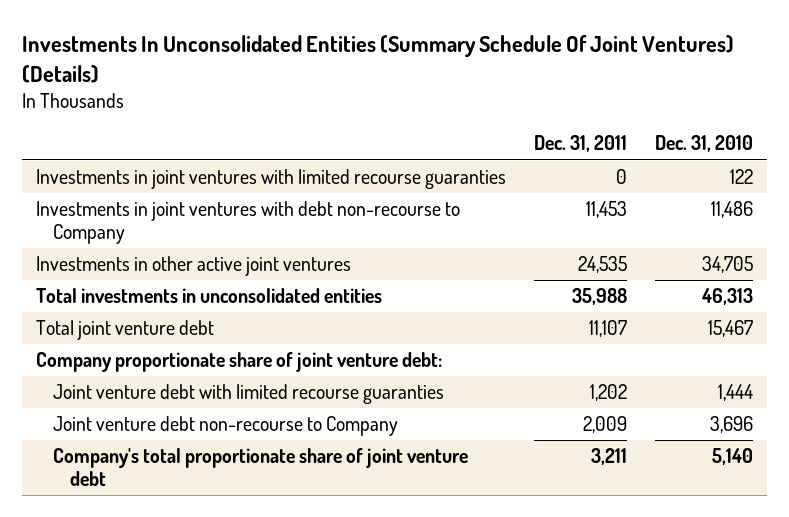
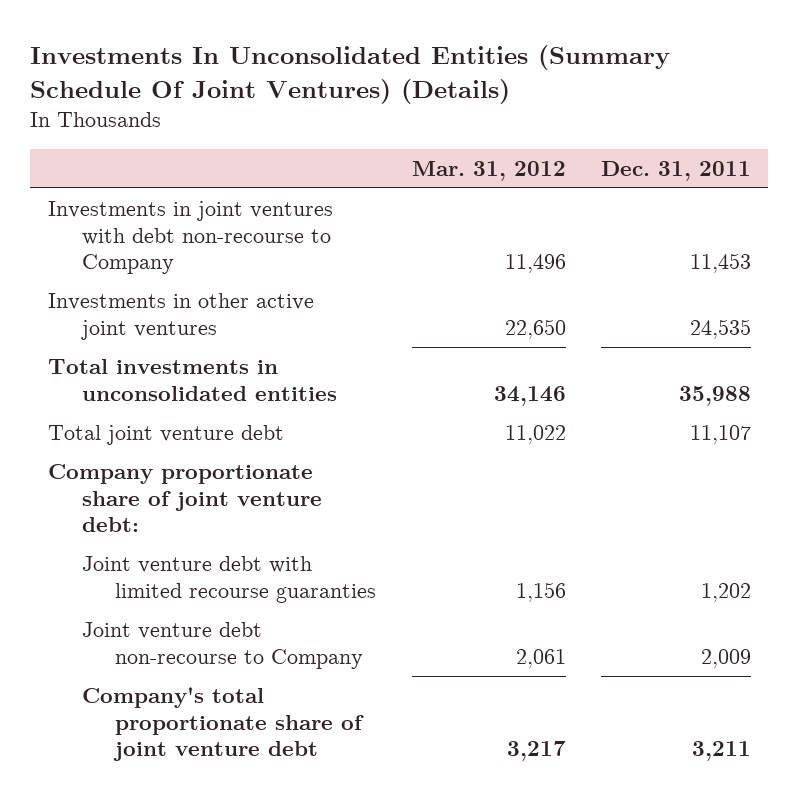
[655,135,754,153] Dec. 31, 2010 -> none
none -> [411,160,566,181] Mar. 31, 2012
[36,169,507,190] Investments in joint ventures with limited recourse guaranties -> none

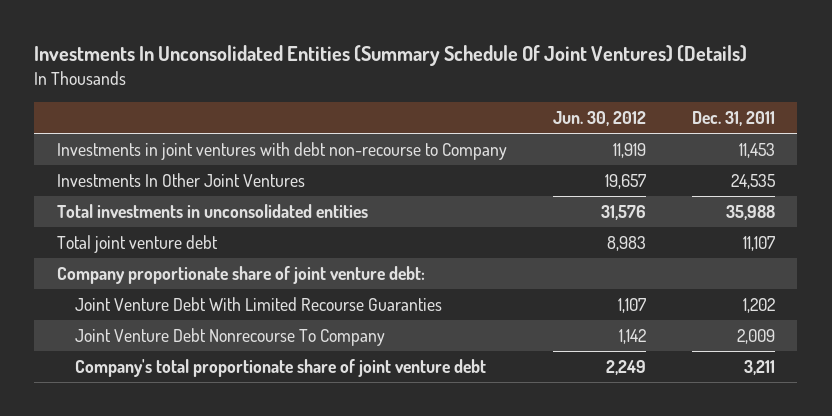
[411,160,566,181] Mar. 31, 2012 -> none
none -> [552,111,646,127] Jun. 30, 2012
[47,293,314,340] Investments in other active joint ventures -> [57,172,306,187] Investments In Other Joint Ventures
[81,556,377,603] Joint venture debt with limited recourse guaranties -> [74,296,442,311] Joint Venture Debt With Limited Recourse Guaranties
[81,622,364,669] Joint venture debt non-recourse to Company -> [74,327,385,346] Joint Venture Debt Nonrecourse To Company

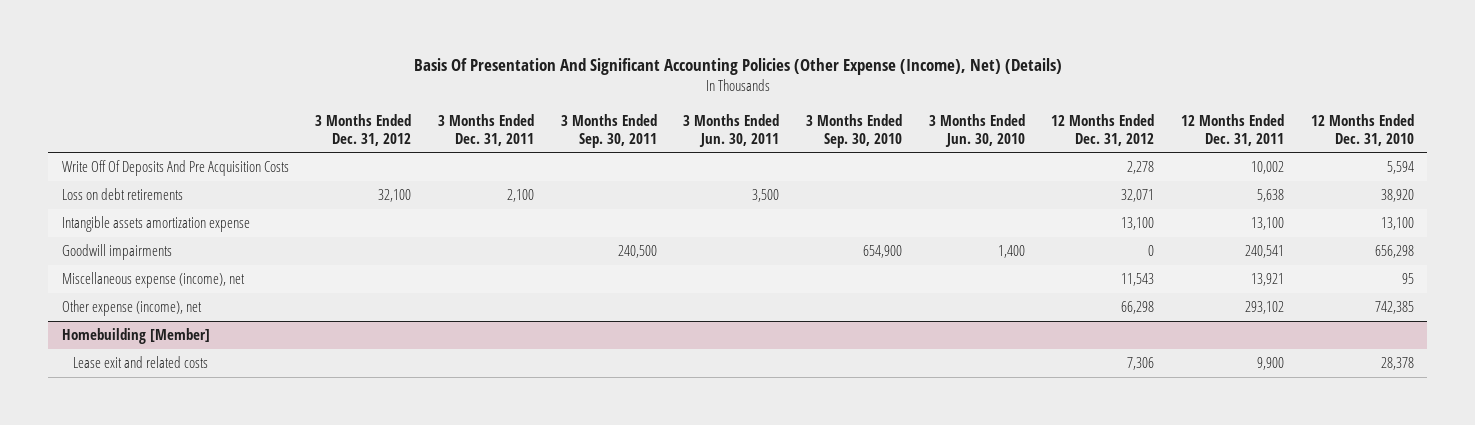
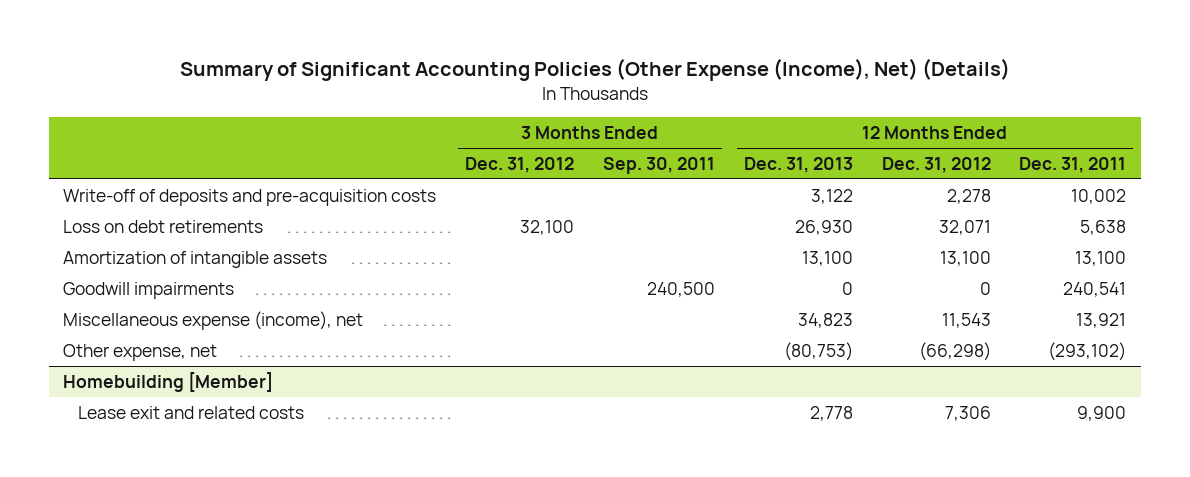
[413,58,1062,76] Basis Of Presentation And Significant Accounting Policies (Other Expense (Income), Net) (Details) -> [179,58,1010,82] Summary of Significant Accounting Policies (Other Expense (Income), Net) (Details)
[437,113,534,146] 3 Months Ended Dec. 31, 2011 -> none
[683,113,780,147] 3 Months Ended Jun. 30, 2011 -> none
[805,113,902,148] 3 Months Ended Sep. 30, 2010 -> none
[928,113,1025,147] 3 Months Ended Jun. 30, 2010 -> none
[1310,113,1414,146] 12 Months Ended Dec. 31, 2010 -> none
none -> [743,156,853,173] Dec. 31, 2013
[61,160,289,177] Write Off Of Deposits And Pre Acquisition Costs -> [63,188,437,206] Write-off of deposits and pre-acquisition costs
[61,216,250,233] Intangible assets amortization expense -> [63,250,328,268] Amortization of intangible assets
[61,300,202,317] Other expense (income), net -> [63,343,218,361] Other expense, net
[1121,301,1155,315] 66,298 -> [918,341,991,361] (66,298)
[1245,301,1285,315] 293,102 -> [1048,341,1127,361] (293,102)

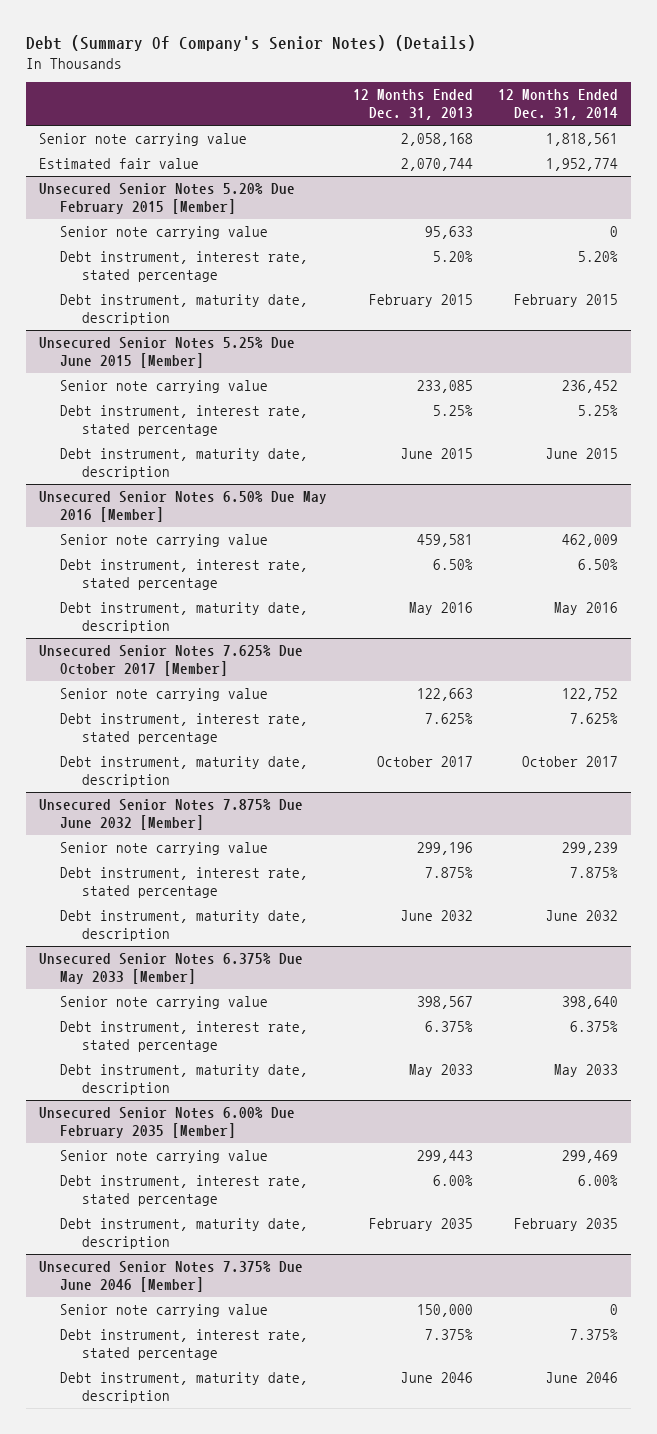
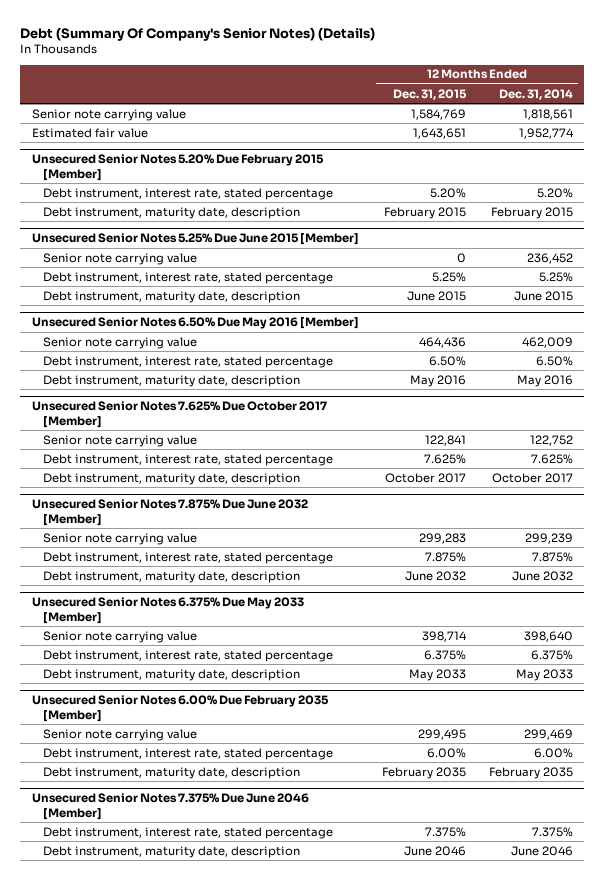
[352,89,473,121] 12 Months Ended Dec. 31, 2013 -> none
none -> [392,88,467,100] Dec. 31, 2015
[60,226,269,240] Senior note carrying value -> none
[60,1304,269,1318] Senior note carrying value -> none

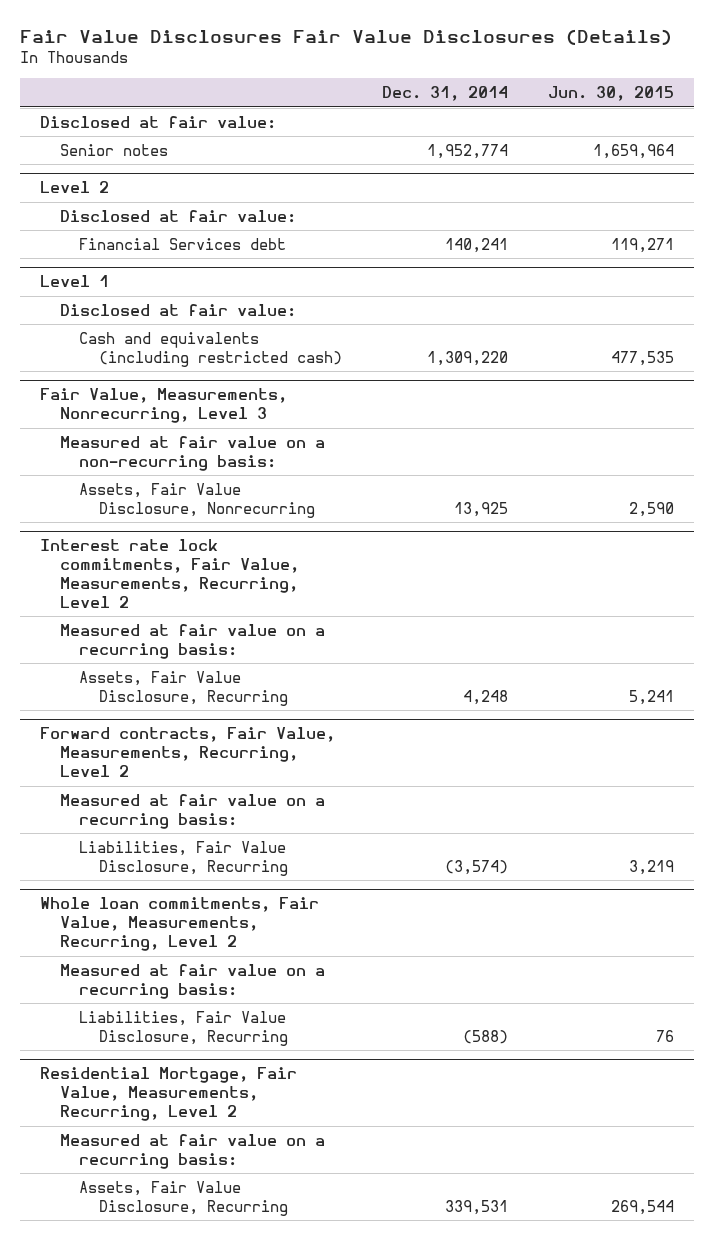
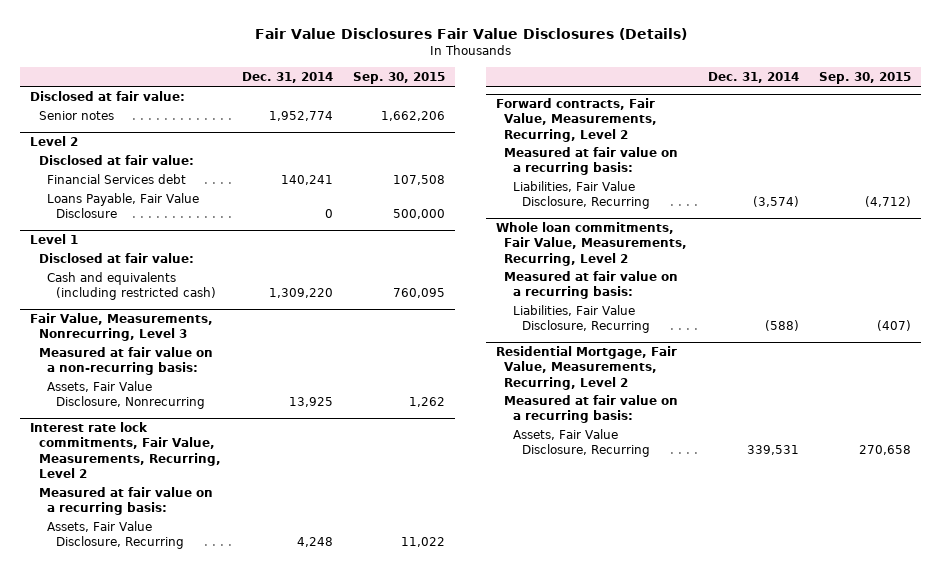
[548,86,675,102] Jun. 30, 2015 -> none
none -> [353,72,446,85] Sep. 30, 2015
none -> [47,192,200,218] Loans Payable, Fair Value Disclosure

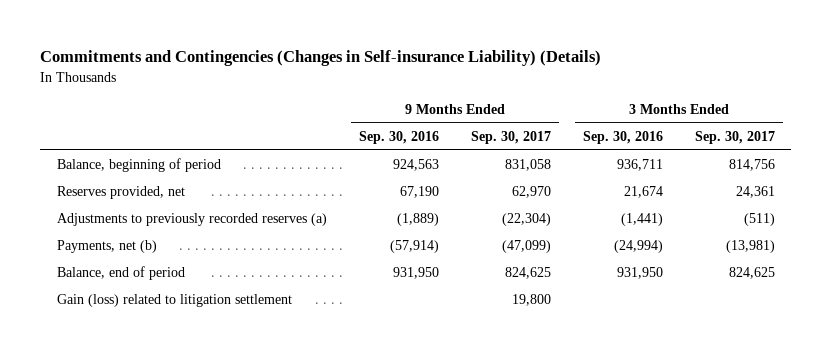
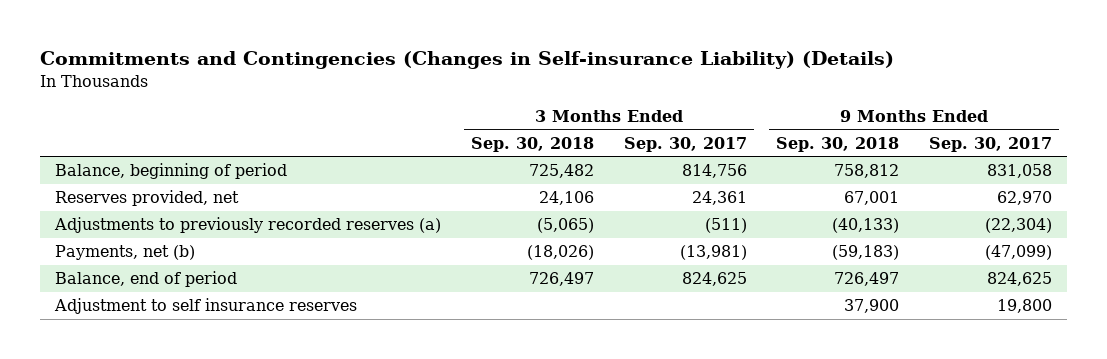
[358,130,439,144] Sep. 30, 2016 -> none
[582,130,663,144] Sep. 30, 2016 -> none
none -> [471,136,595,152] Sep. 30, 2018
none -> [776,136,900,152] Sep. 30, 2018
[56,294,292,308] Gain (loss) related to litigation settlement -> [54,298,358,315] Adjustment to self insurance reserves

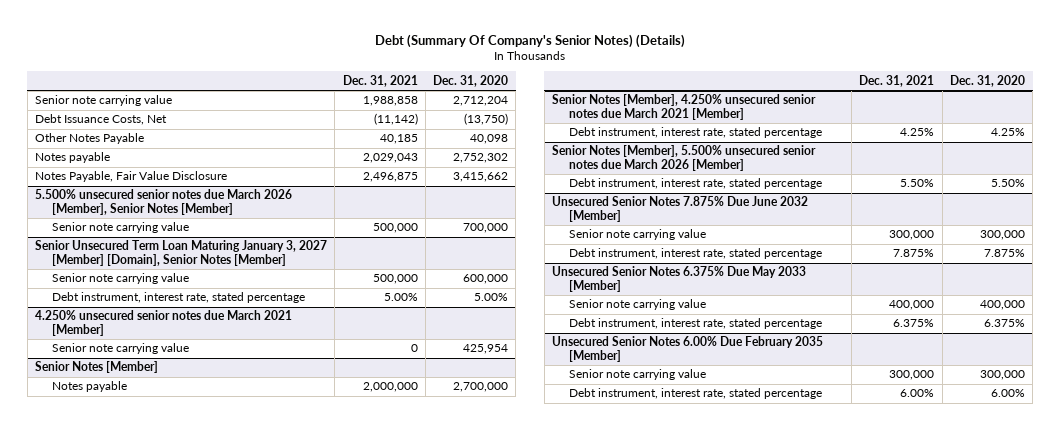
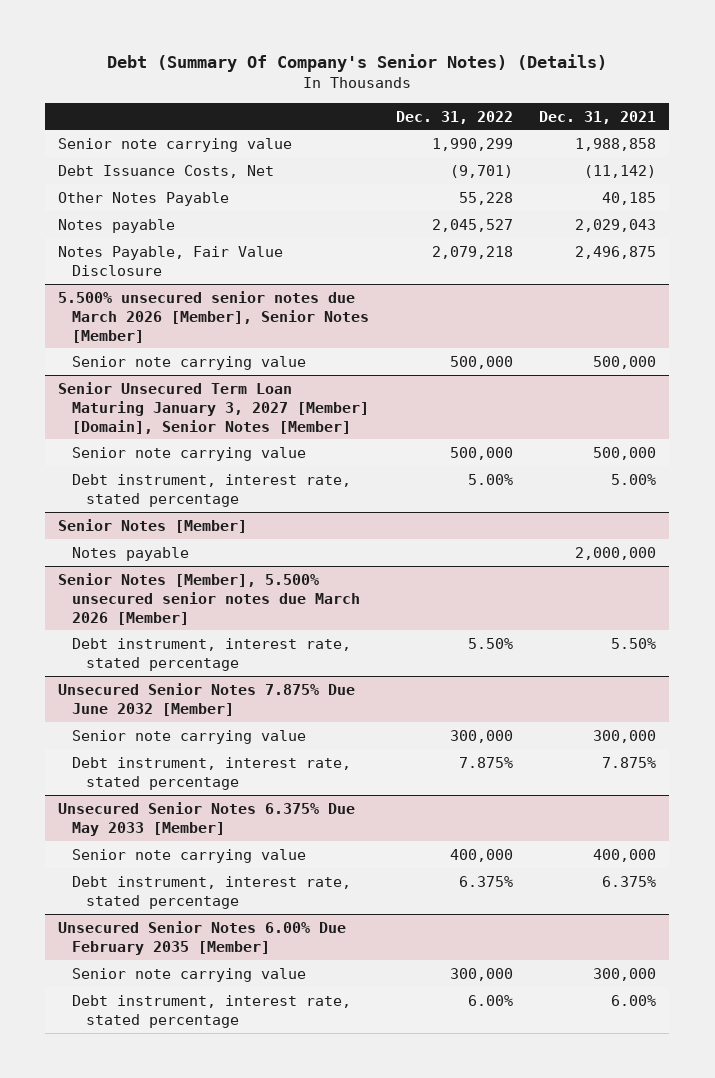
[433,74,509,87] Dec. 31, 2020 -> none
none -> [395,110,513,124] Dec. 31, 2022
[35,310,293,336] 4.250% unsecured senior notes due March 2021 [Member] -> none
[52,343,190,355] Senior note carrying value -> none
[551,94,816,120] Senior Notes [Member], 4.250% unsecured senior notes due March 2021 [Member] -> none
[568,127,822,139] Debt instrument, interest rate, stated percentage -> none

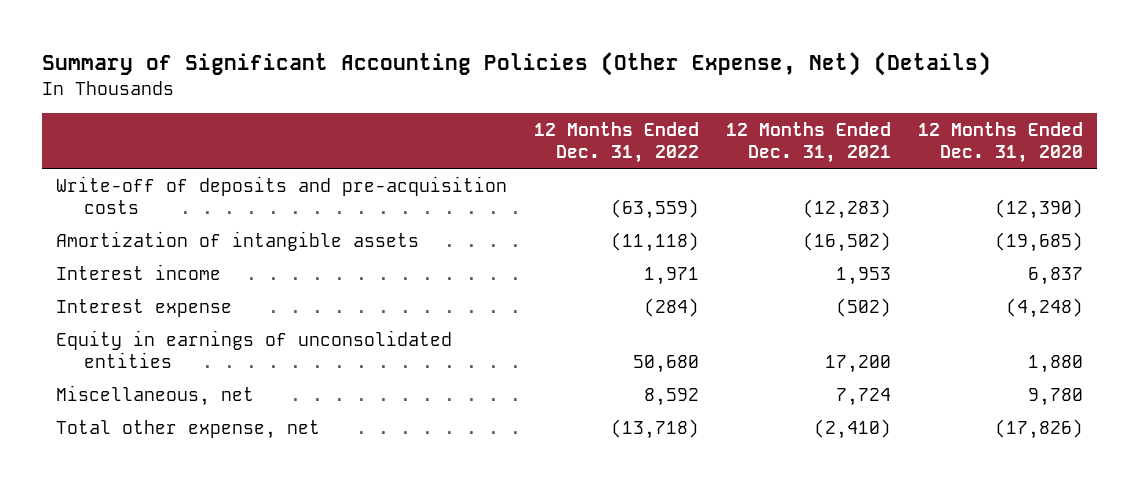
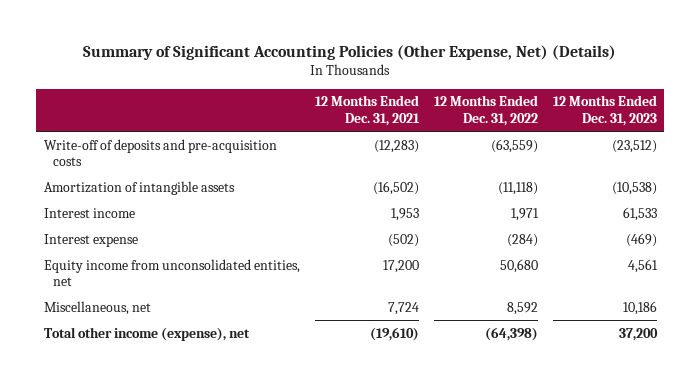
[918,121,1084,164] 12 Months Ended Dec. 31, 2020 -> none
none -> [552,95,657,126] 12 Months Ended Dec. 31, 2023
[55,329,452,369] Equity in earnings of unconsolidated entities -> [43,258,300,286] Equity income from unconsolidated entities, net
[55,419,320,439] Total other expense, net -> [43,326,250,341] Total other income (expense), net
[611,418,700,439] (13,718) -> [484,326,538,341] (64,398)
[814,418,892,439] (2,410) -> [369,326,419,341] (19,610)

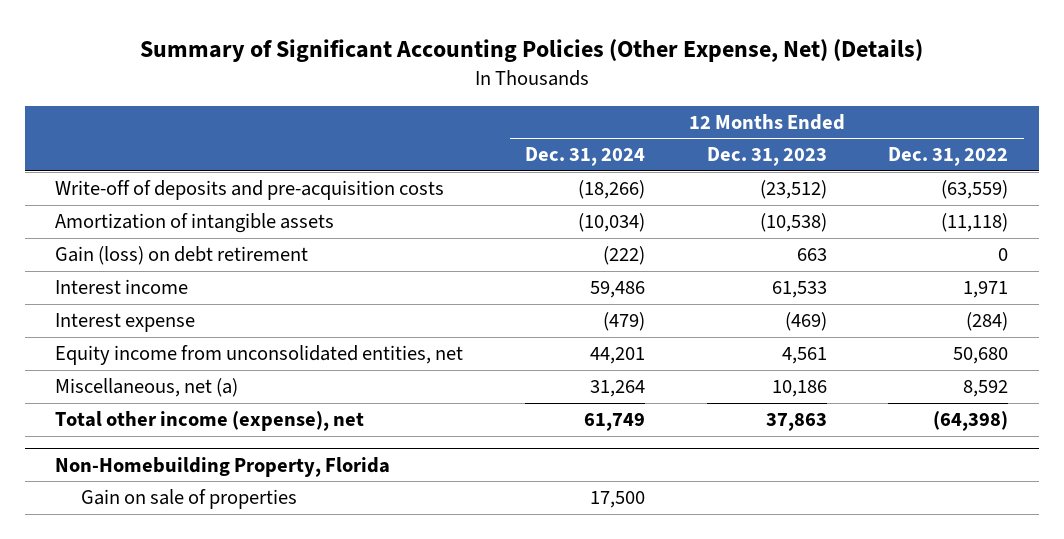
[314,95,420,126] 12 Months Ended Dec. 31, 2021 -> none
none -> [525,147,646,167] Dec. 31, 2024
none -> [55,246,309,266] Gain (loss) on debt retirement
[43,300,151,315] Miscellaneous, net -> [55,378,239,398] Miscellaneous, net (a)
[618,327,658,341] 37,200 -> [765,413,827,432] 37,863
none -> [55,456,391,477] Non-Homebuilding Property, Florida
none -> [81,489,298,510] Gain on sale of properties

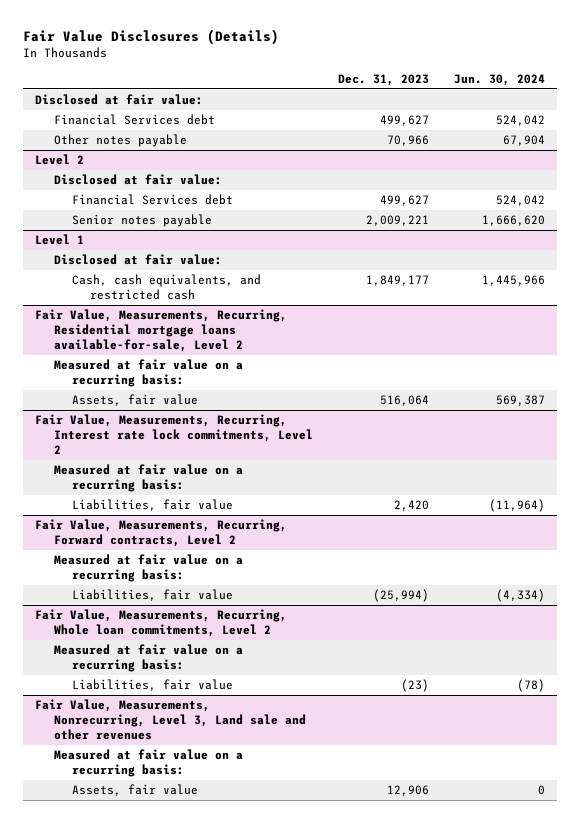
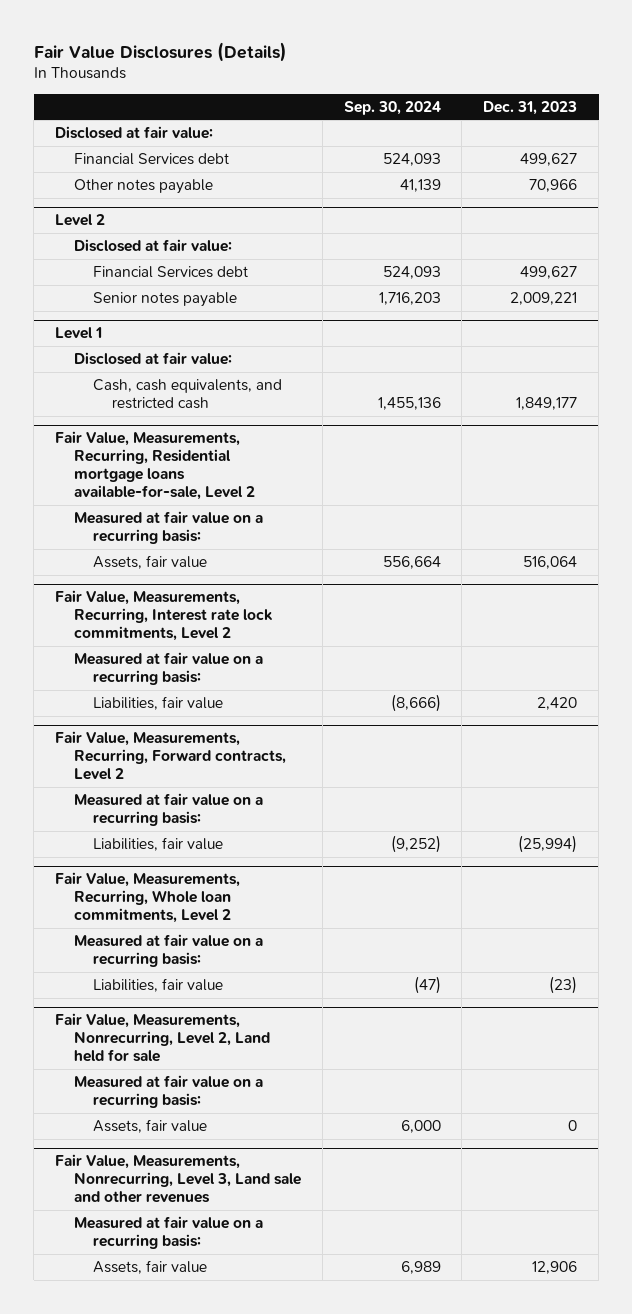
[453,73,545,86] Jun. 30, 2024 -> none
none -> [343,100,441,115] Sep. 30, 2024
none -> [55,1013,270,1063] Fair Value, Measurements, Nonrecurring, Level 2, Land held for sale
none -> [73,1075,263,1109] Measured at fair value on a recurring basis:
none -> [92,1119,207,1134] Assets, fair value

